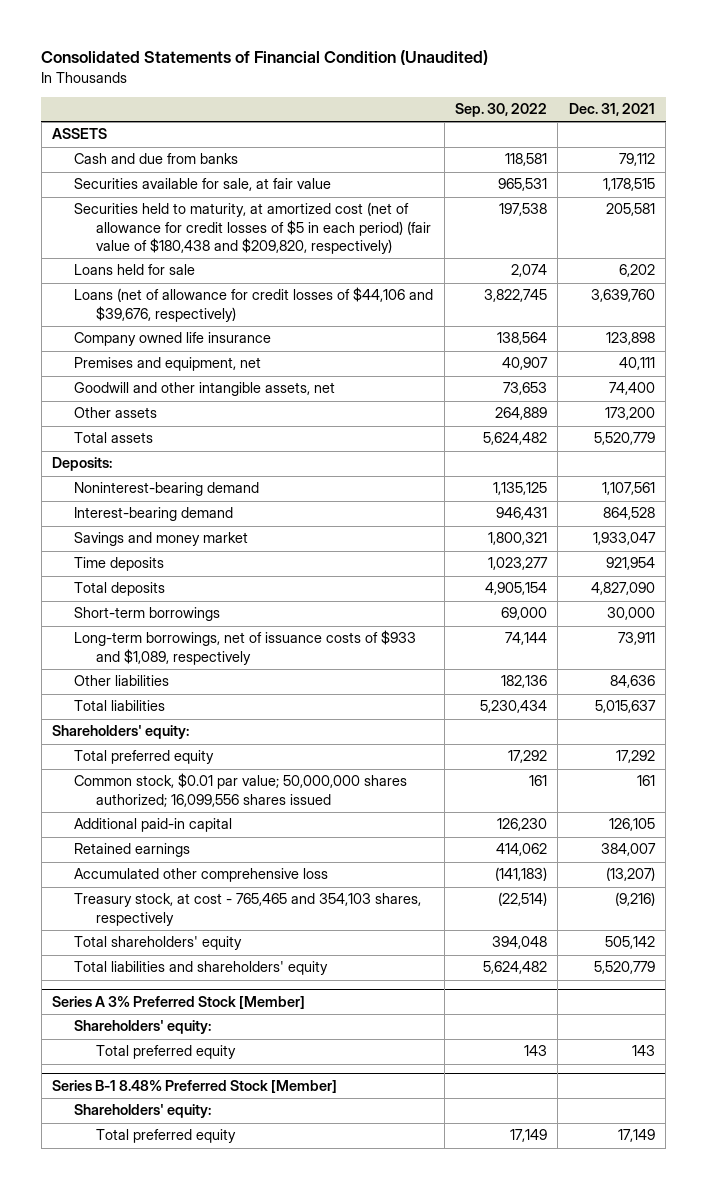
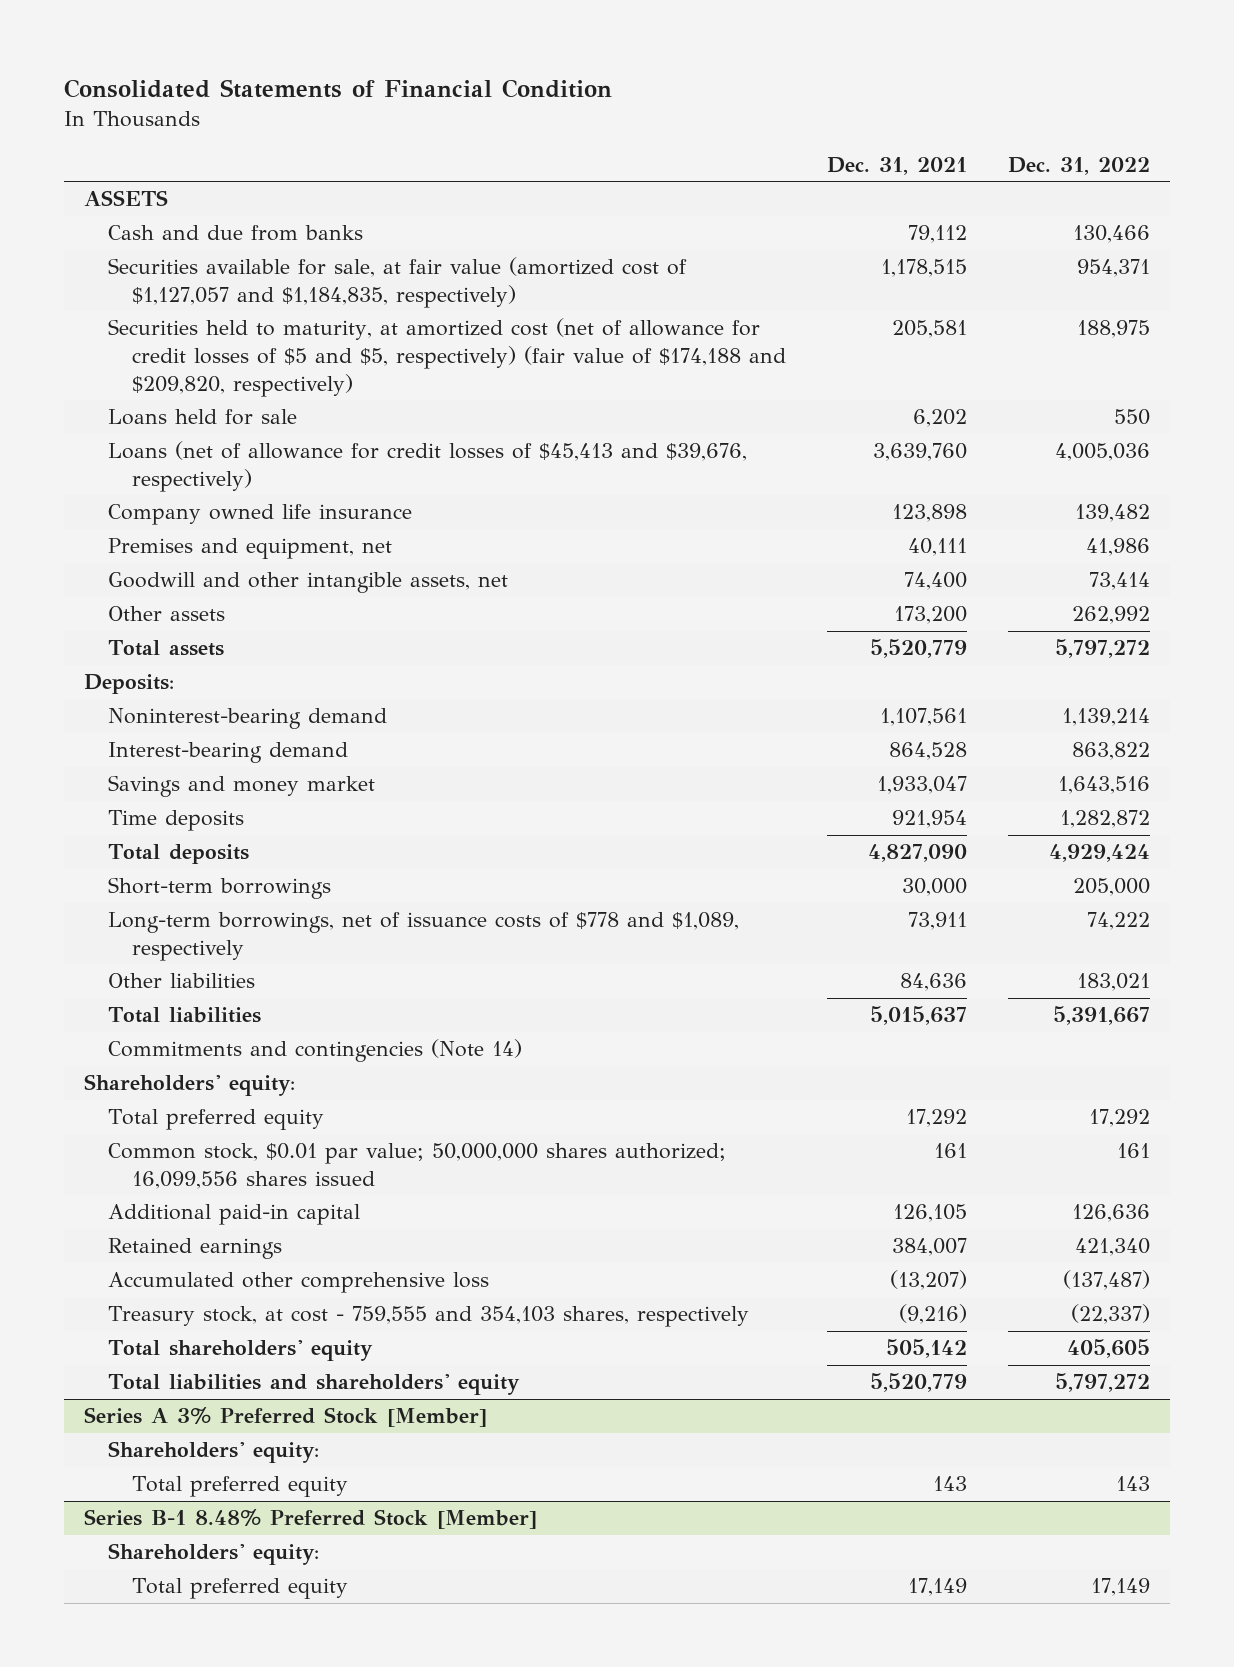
[41,50,489,66] Consolidated Statements of Financial Condition (Unaudited) -> [63,79,612,99] Consolidated Statements of Financial Condition
[454,103,547,118] Sep. 30, 2022 -> none
none -> [1007,156,1150,175] Dec. 31, 2022
[74,178,332,192] Securities available for sale, at fair value -> [108,257,688,308] Securities available for sale, at fair value (amortized cost of $1,127,057 and $1,184,835, respectively)
[74,202,432,255] Securities held to maturity, at amortized cost (net of allowance for credit losses of $5 in each period) (fair value of $180,438 and $209,820, respectively) -> [108,318,786,397] Securities held to maturity, at amortized cost (net of allowance for credit losses of $5 and $5, respectively) (fair value of $174,188 and $209,820, respectively)
[74,287,434,322] Loans (net of allowance for credit losses of $44,106 and $39,676, respectively) -> [108,441,748,492] Loans (net of allowance for credit losses of $45,413 and $39,676, respectively)
[74,630,417,665] Long-term borrowings, net of issuance costs of $933 and $1,089, respectively -> [108,912,740,961] Long-term borrowings, net of issuance costs of $778 and $1,089, respectively
none -> [108,1039,523,1063] Commitments and contingencies (Note 14)
[74,893,422,926] Treasury stock, at cost - 765,465 and 354,103 shares, respectively -> [108,1306,750,1328] Treasury stock, at cost - 759,555 and 354,103 shares, respectively

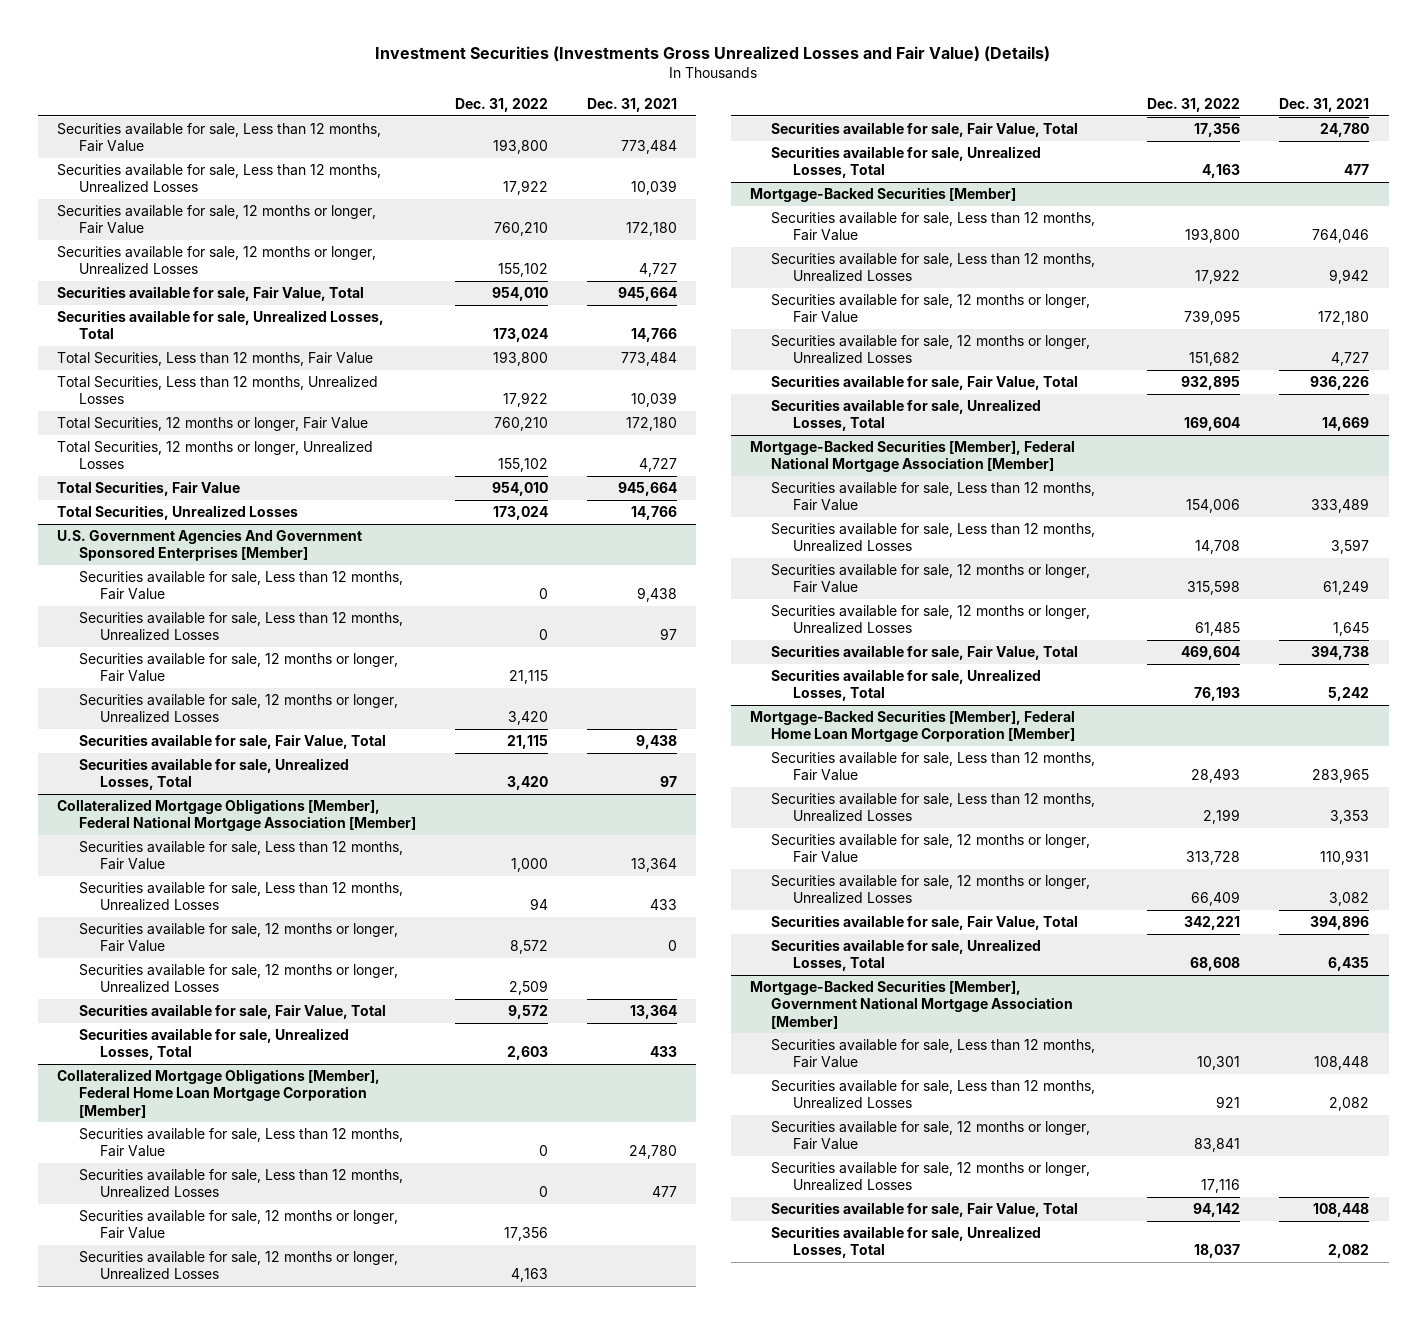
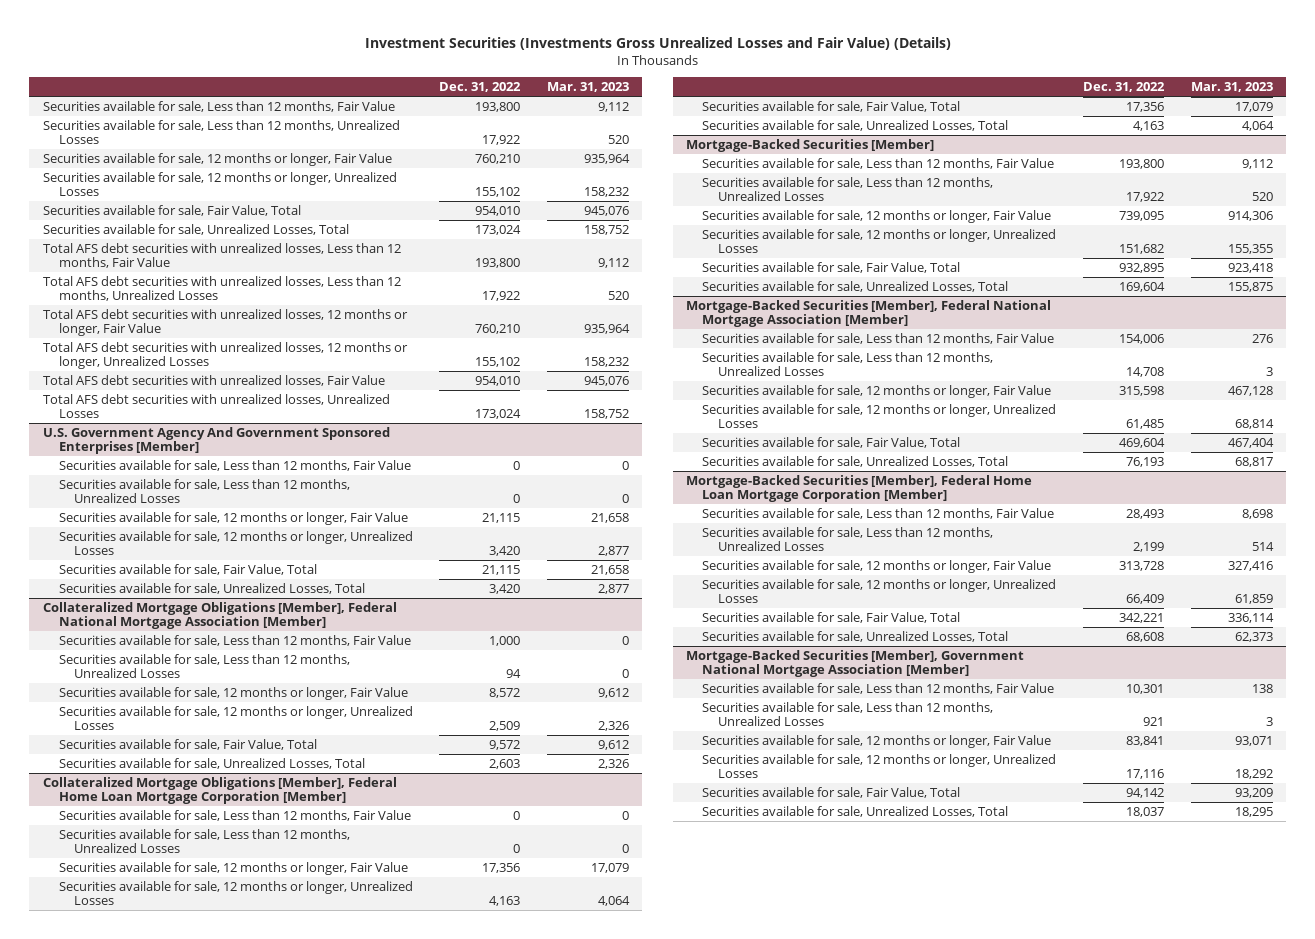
[586,97,677,112] Dec. 31, 2021 -> none
none -> [546,82,629,93] Mar. 31, 2023
[57,351,374,366] Total Securities, Less than 12 months, Fair Value -> [42,242,401,269] Total AFS debt securities with unrealized losses, Less than 12 months, Fair Value
[57,375,379,405] Total Securities, Less than 12 months, Unrealized Losses -> [42,275,401,302] Total AFS debt securities with unrealized losses, Less than 12 months, Unrealized Losses
[57,416,369,431] Total Securities, 12 months or longer, Fair Value -> [42,308,408,337] Total AFS debt securities with unrealized losses, 12 months or longer, Fair Value
[57,440,374,470] Total Securities, 12 months or longer, Unrealized Losses -> [42,341,408,370] Total AFS debt securities with unrealized losses, 12 months or longer, Unrealized Losses
[57,480,241,496] Total Securities, Fair Value -> [42,374,385,386] Total AFS debt securities with unrealized losses, Fair Value
[57,504,299,520] Total Securities, Unrealized Losses -> [42,393,390,419] Total AFS debt securities with unrealized losses, Unrealized Losses
[57,528,363,562] U.S. Government Agencies And Government Sponsored Enterprises [Member] -> [42,426,390,455] U.S. Government Agency And Government Sponsored Enterprises [Member]

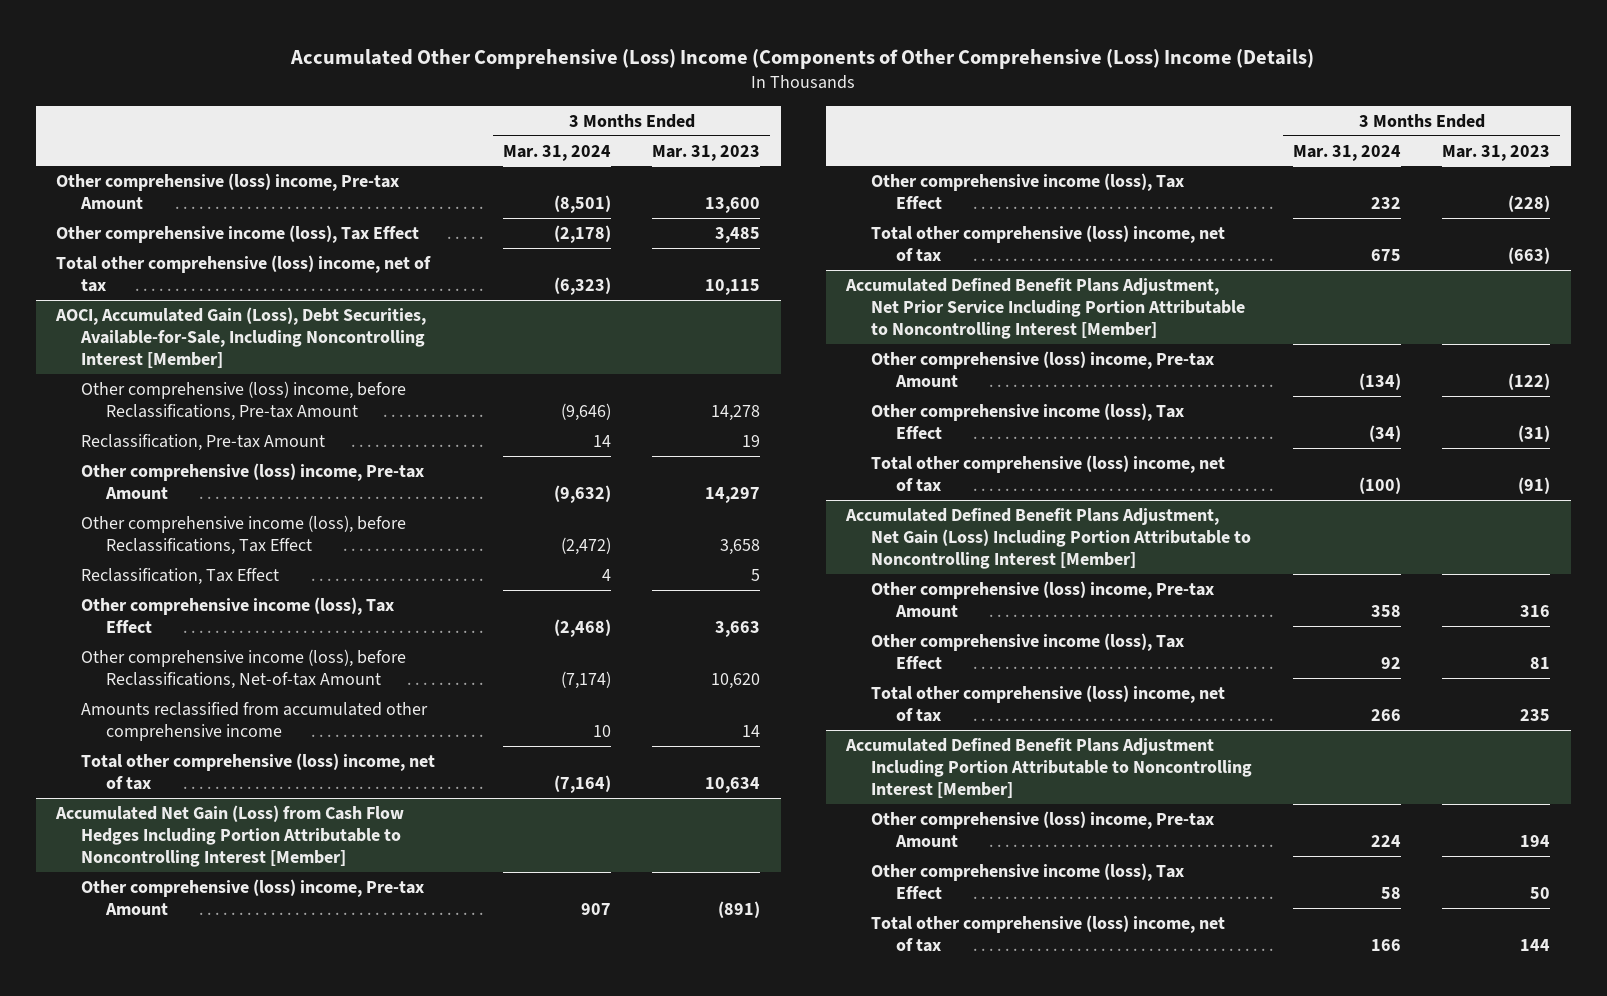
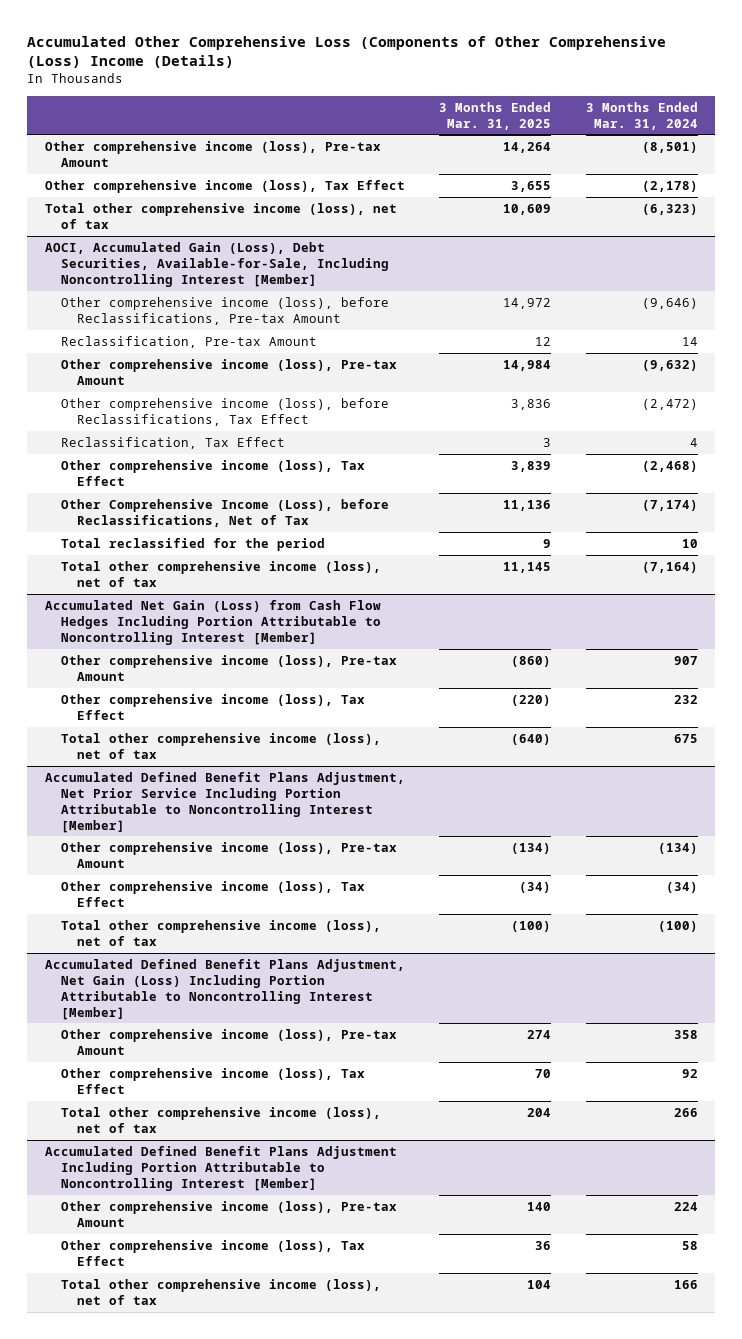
[290,48,1315,69] Accumulated Other Comprehensive (Loss) Income (Components of Other Comprehensive (Loss) Income (Details) -> [27,35,667,69] Accumulated Other Comprehensive Loss (Components of Other Comprehensive (Loss) Income (Details)
[652,144,761,161] Mar. 31, 2023 -> none
none -> [439,101,552,130] 3 Months Ended Mar. 31, 2025
[56,172,400,209] Other comprehensive (loss) income, Pre-tax Amount -> [44,140,381,167] Other comprehensive income (loss), Pre-tax Amount
[56,254,432,292] Total other comprehensive (loss) income, net of tax -> [44,202,397,229] Total other comprehensive income (loss), net of tax
[81,380,407,421] Other comprehensive (loss) income, before Reclassifications, Pre-tax Amount -> [60,296,389,325] Other comprehensive income (loss), before Reclassifications, Pre-tax Amount
[81,462,425,499] Other comprehensive (loss) income, Pre-tax Amount -> [60,358,397,385] Other comprehensive income (loss), Pre-tax Amount
[81,648,407,689] Other comprehensive income (loss), before Reclassifications, Net-of-tax Amount -> [60,498,389,527] Other Comprehensive Income (Loss), before Reclassifications, Net of Tax
[81,701,429,741] Amounts reclassified from accumulated other comprehensive income -> [60,537,325,551] Total reclassified for the period
[81,752,436,790] Total other comprehensive (loss) income, net of tax -> [60,560,381,587] Total other comprehensive income (loss), net of tax
[81,878,425,915] Other comprehensive (loss) income, Pre-tax Amount -> [60,654,397,681] Other comprehensive income (loss), Pre-tax Amount
[871,224,1226,262] Total other comprehensive (loss) income, net of tax -> [60,732,381,759] Total other comprehensive income (loss), net of tax
[871,350,1215,387] Other comprehensive (loss) income, Pre-tax Amount -> [60,841,397,868] Other comprehensive income (loss), Pre-tax Amount
[871,454,1226,492] Total other comprehensive (loss) income, net of tax -> [60,919,381,946] Total other comprehensive income (loss), net of tax
[871,580,1215,617] Other comprehensive (loss) income, Pre-tax Amount -> [60,1028,397,1055] Other comprehensive income (loss), Pre-tax Amount
[871,684,1226,722] Total other comprehensive (loss) income, net of tax -> [60,1106,381,1133] Total other comprehensive income (loss), net of tax
[871,810,1215,847] Other comprehensive (loss) income, Pre-tax Amount -> [60,1200,397,1227] Other comprehensive income (loss), Pre-tax Amount
[871,914,1226,952] Total other comprehensive (loss) income, net of tax -> [60,1278,381,1305] Total other comprehensive income (loss), net of tax

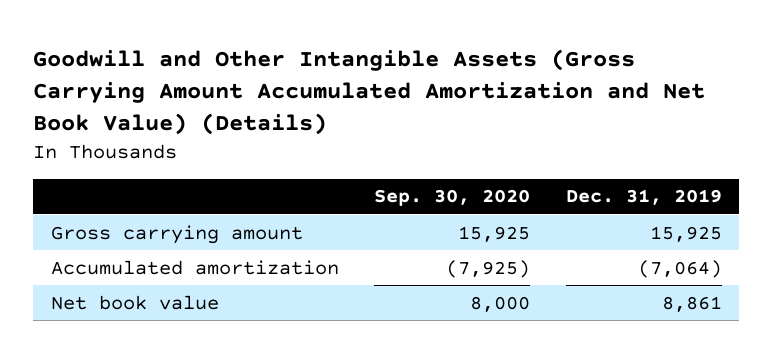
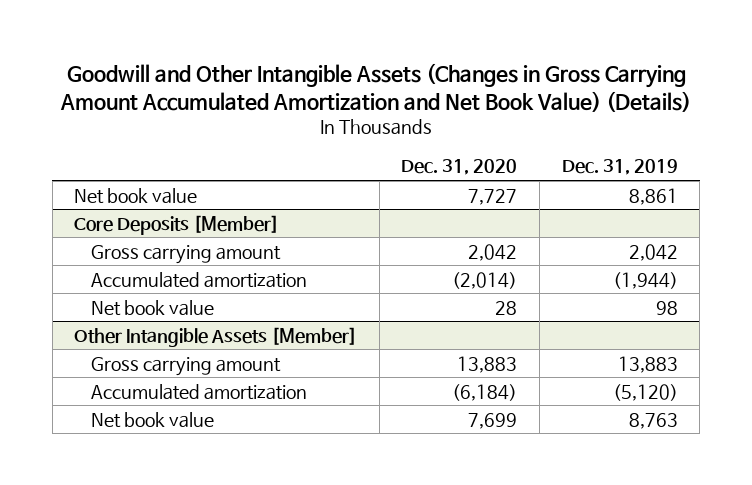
[33,48,706,135] Goodwill and Other Intangible Assets (Gross Carrying Amount Accumulated Amortization and Net Book Value) (Details) -> [60,62,692,112] Goodwill and Other Intangible Assets (Changes in Gross Carrying Amount Accumulated Amortization and Net Book Value) (Details)
[374,189,531,207] Sep. 30, 2020 -> none
none -> [401,159,518,176] Dec. 31, 2020
[51,224,304,244] Gross carrying amount -> none
[51,259,340,275] Accumulated amortization -> none
none -> [74,214,280,235] Core Deposits [Member]
none -> [91,244,282,264] Gross carrying amount
none -> [91,271,308,288] Accumulated amortization
none -> [91,299,215,316] Net book value
none -> [74,326,358,347] Other Intangible Assets [Member]
none -> [91,356,282,376] Gross carrying amount
none -> [91,383,308,400] Accumulated amortization
none -> [91,411,215,428] Net book value

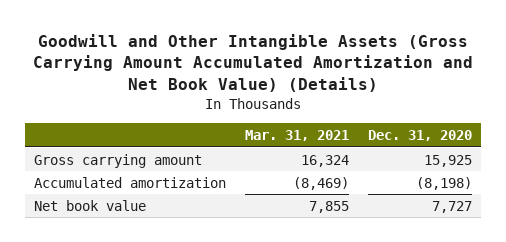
[60,62,692,112] Goodwill and Other Intangible Assets (Changes in Gross Carrying Amount Accumulated Amortization and Net Book Value) (Details) -> [33,33,474,93] Goodwill and Other Intangible Assets (Gross Carrying Amount Accumulated Amortization and Net Book Value) (Details)
[561,159,678,176] Dec. 31, 2019 -> none
none -> [245,130,350,142] Mar. 31, 2021
none -> [34,153,203,168] Gross carrying amount
none -> [34,176,227,188] Accumulated amortization
[74,214,280,235] Core Deposits [Member] -> none
[91,244,282,264] Gross carrying amount -> none
[91,271,308,288] Accumulated amortization -> none
[91,299,215,316] Net book value -> none
[74,326,358,347] Other Intangible Assets [Member] -> none
[91,356,282,376] Gross carrying amount -> none
[91,383,308,400] Accumulated amortization -> none
[91,411,215,428] Net book value -> none

